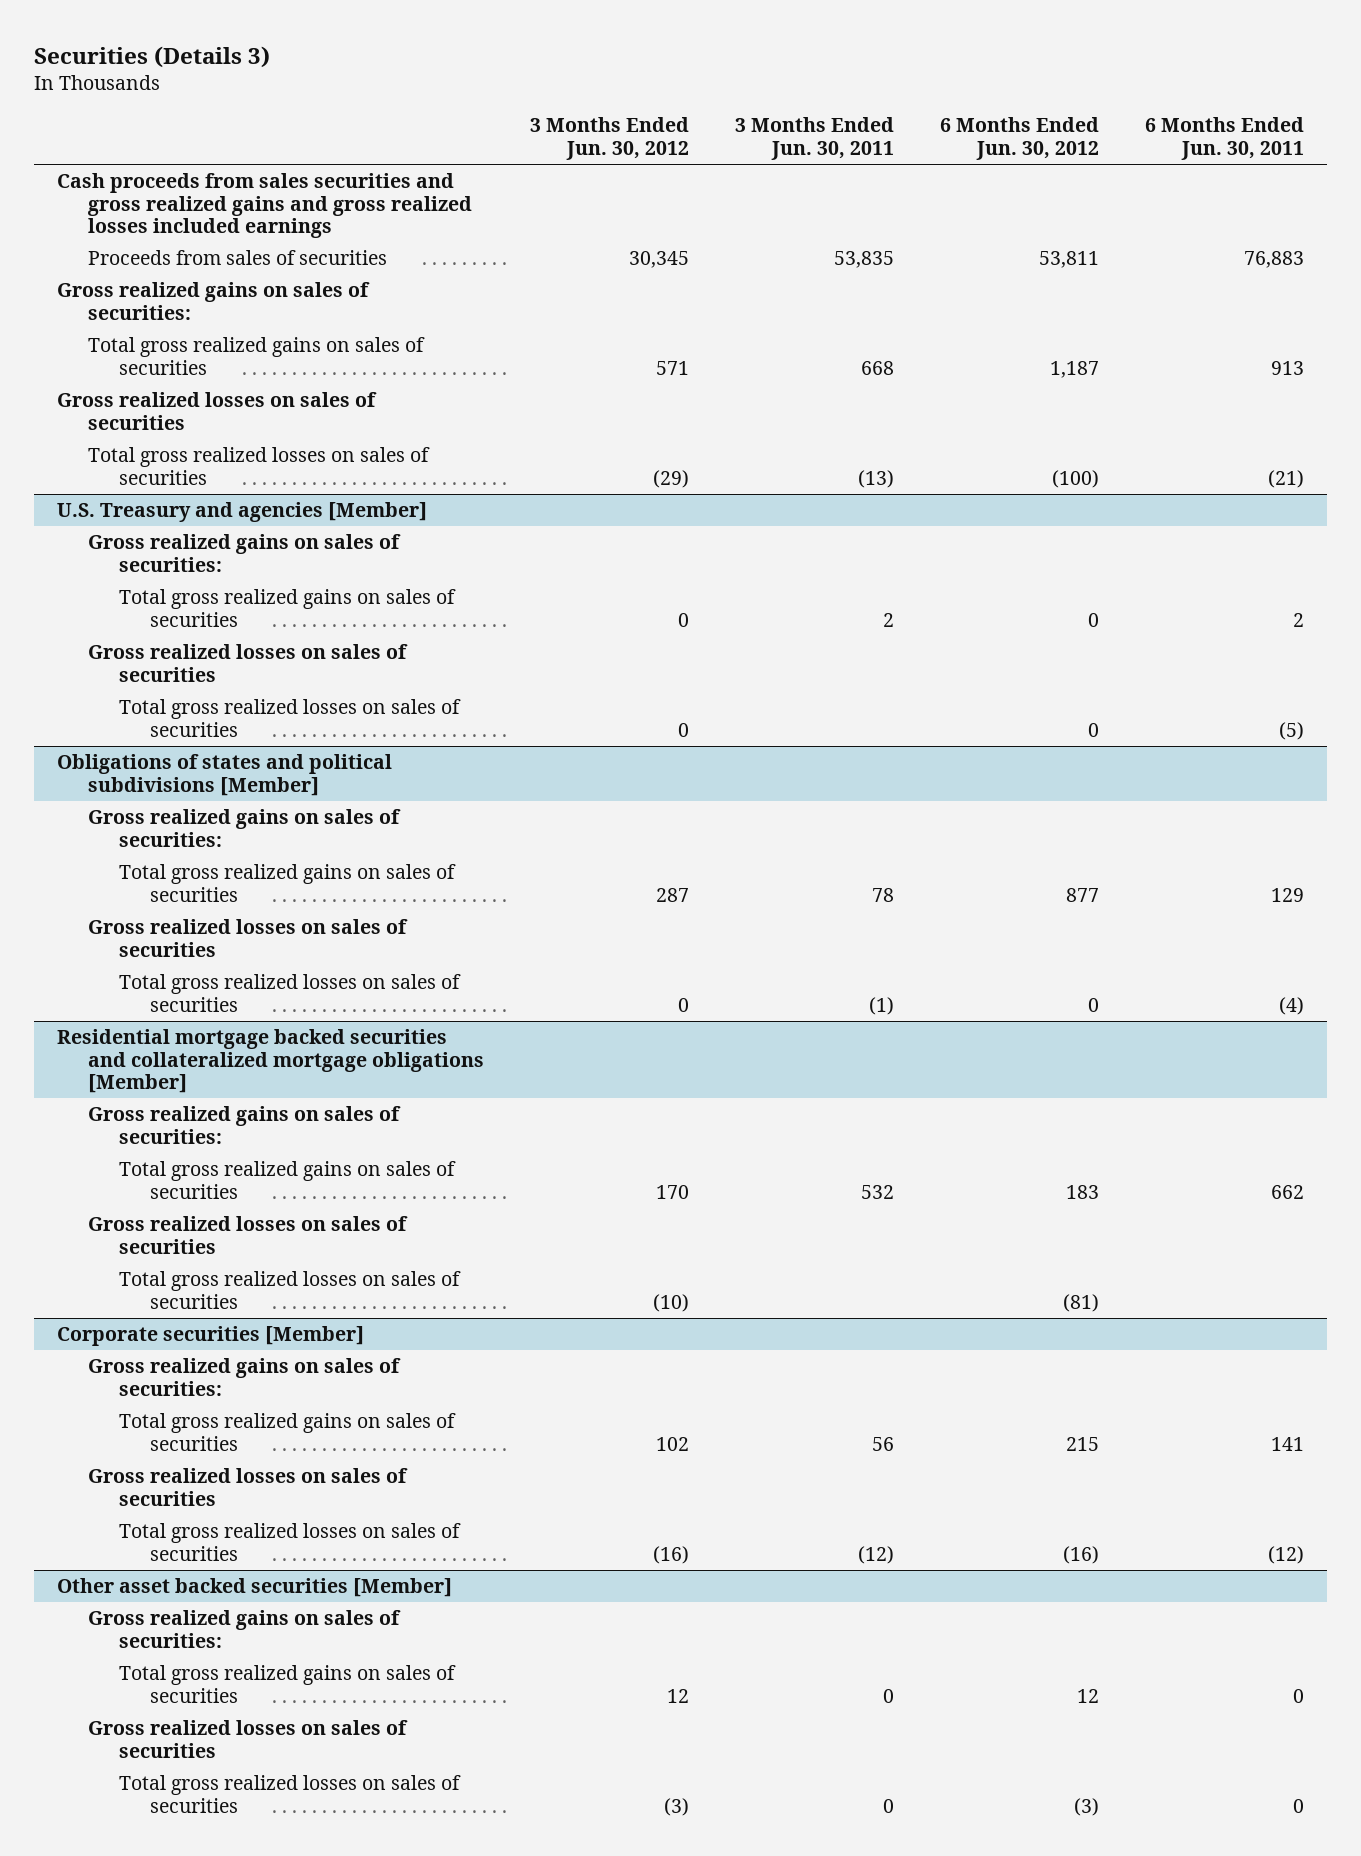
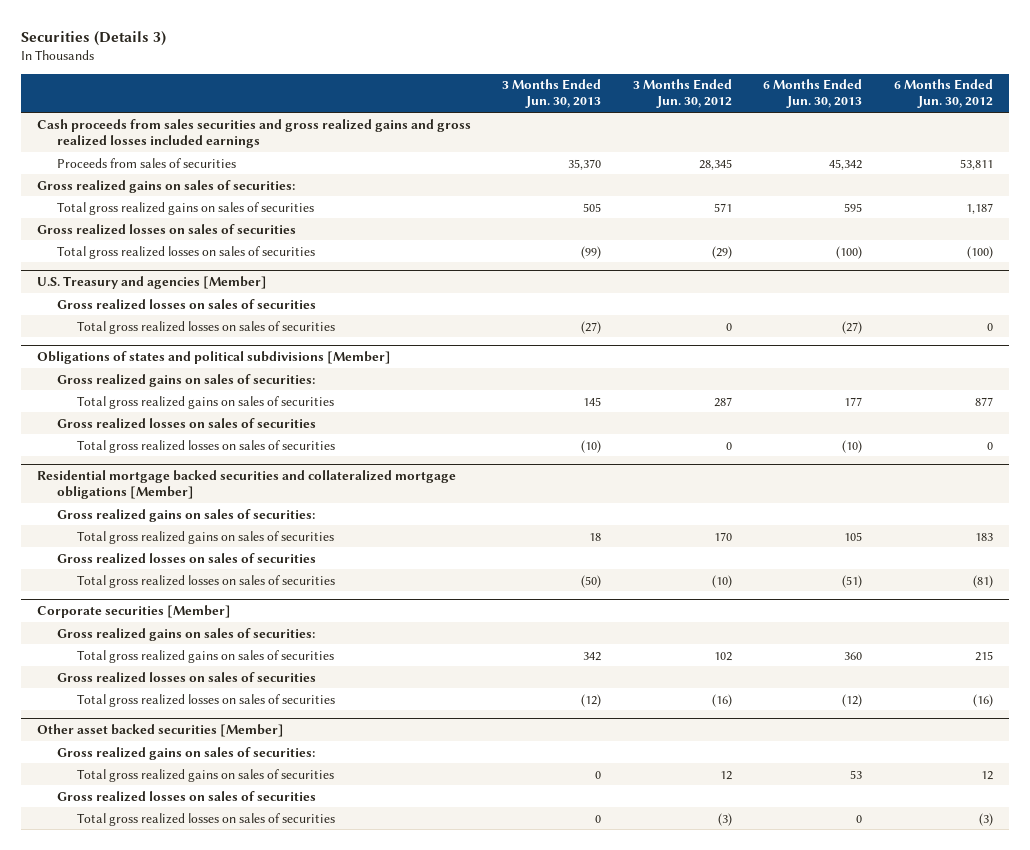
[734,117,894,160] 3 Months Ended Jun. 30, 2011 -> none
[1145,117,1305,160] 6 Months Ended Jun. 30, 2011 -> none
none -> [502,79,602,109] 3 Months Ended Jun. 30, 2013
none -> [763,79,863,109] 6 Months Ended Jun. 30, 2013
[628,251,689,269] 30,345 -> [698,158,732,170] 28,345
[87,534,401,572] Gross realized gains on sales of securities: -> none
[118,589,456,627] Total gross realized gains on sales of securities -> none

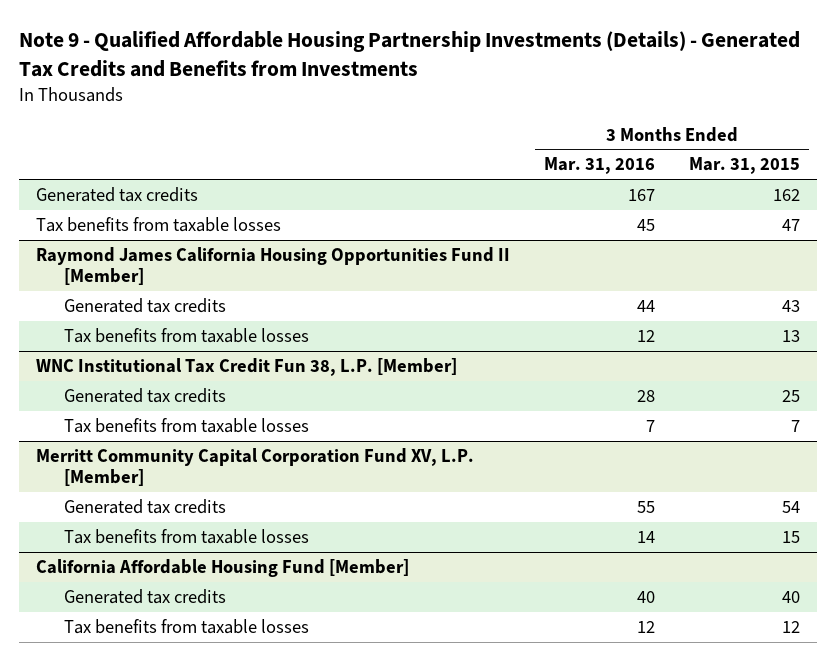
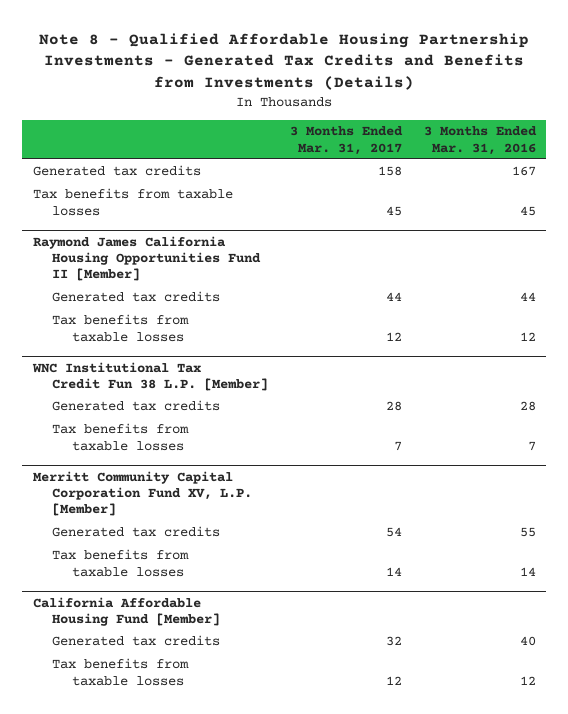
[18,31,800,78] Note 9 - Qualified Affordable Housing Partnership Investments (Details) - Generated Tax Credits and Benefits from Investments -> [39,32,530,91] Note 8 - Qualified Affordable Housing Partnership Investments - Generated Tax Credits and Benefits from Investments (Details)
[689,157,801,175] Mar. 31, 2015 -> none
none -> [290,126,404,155] 3 Months Ended Mar. 31, 2017
[35,358,457,377] WNC Institutional Tax Credit Fun 38, L.P. [Member] -> [31,361,269,391] WNC Institutional Tax Credit Fun 38 L.P. [Member]

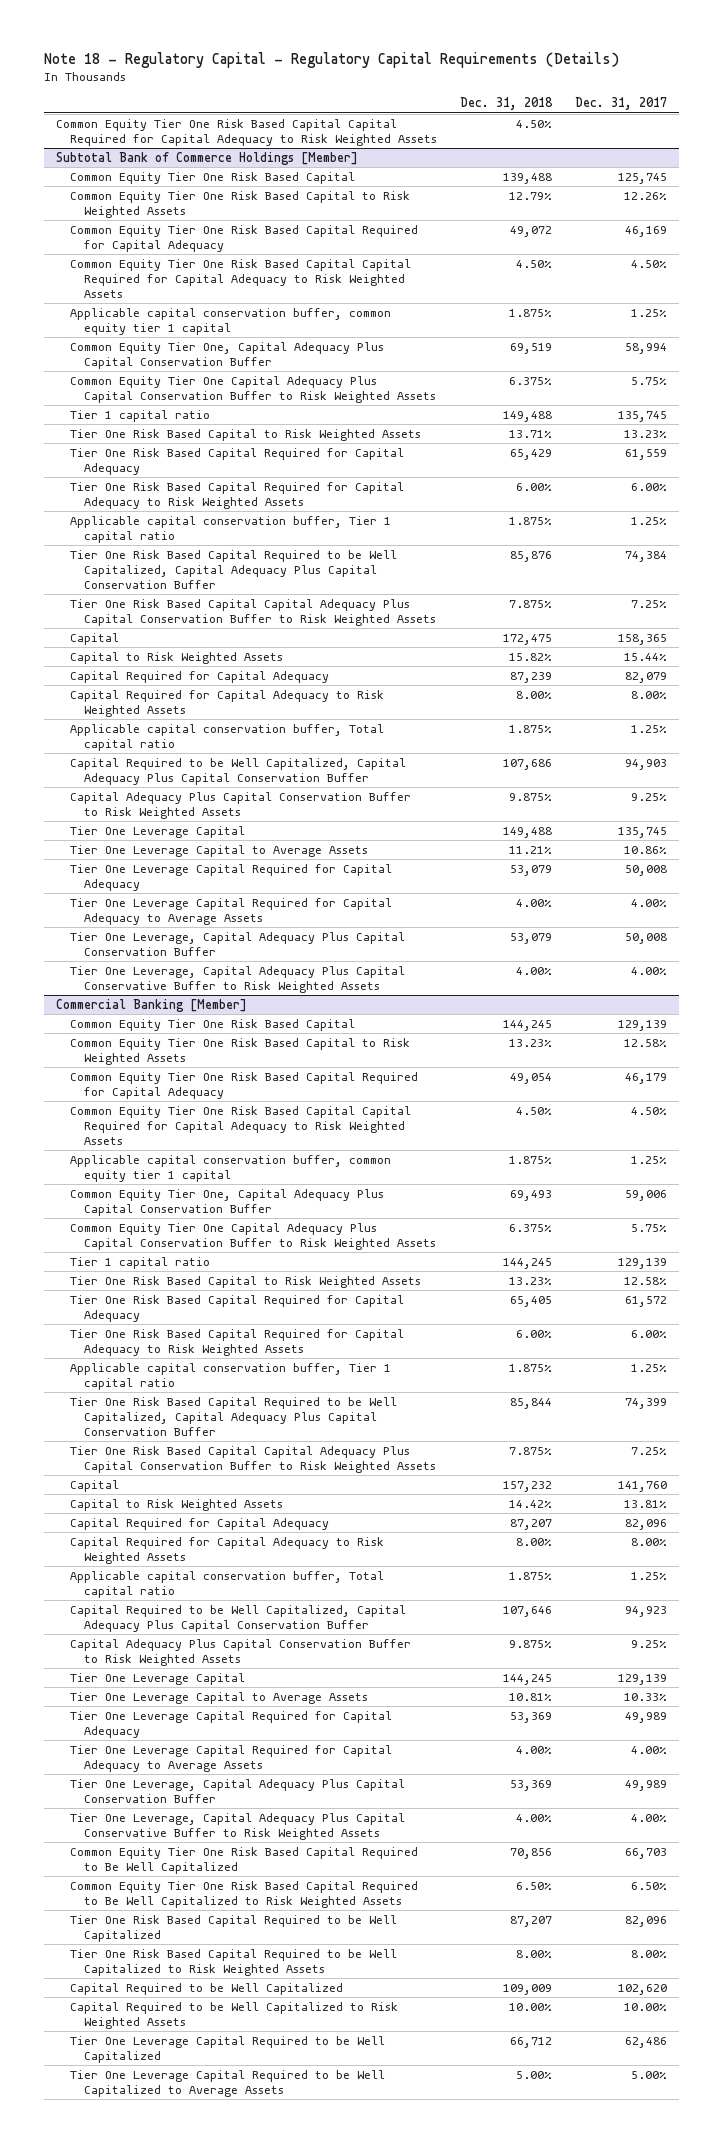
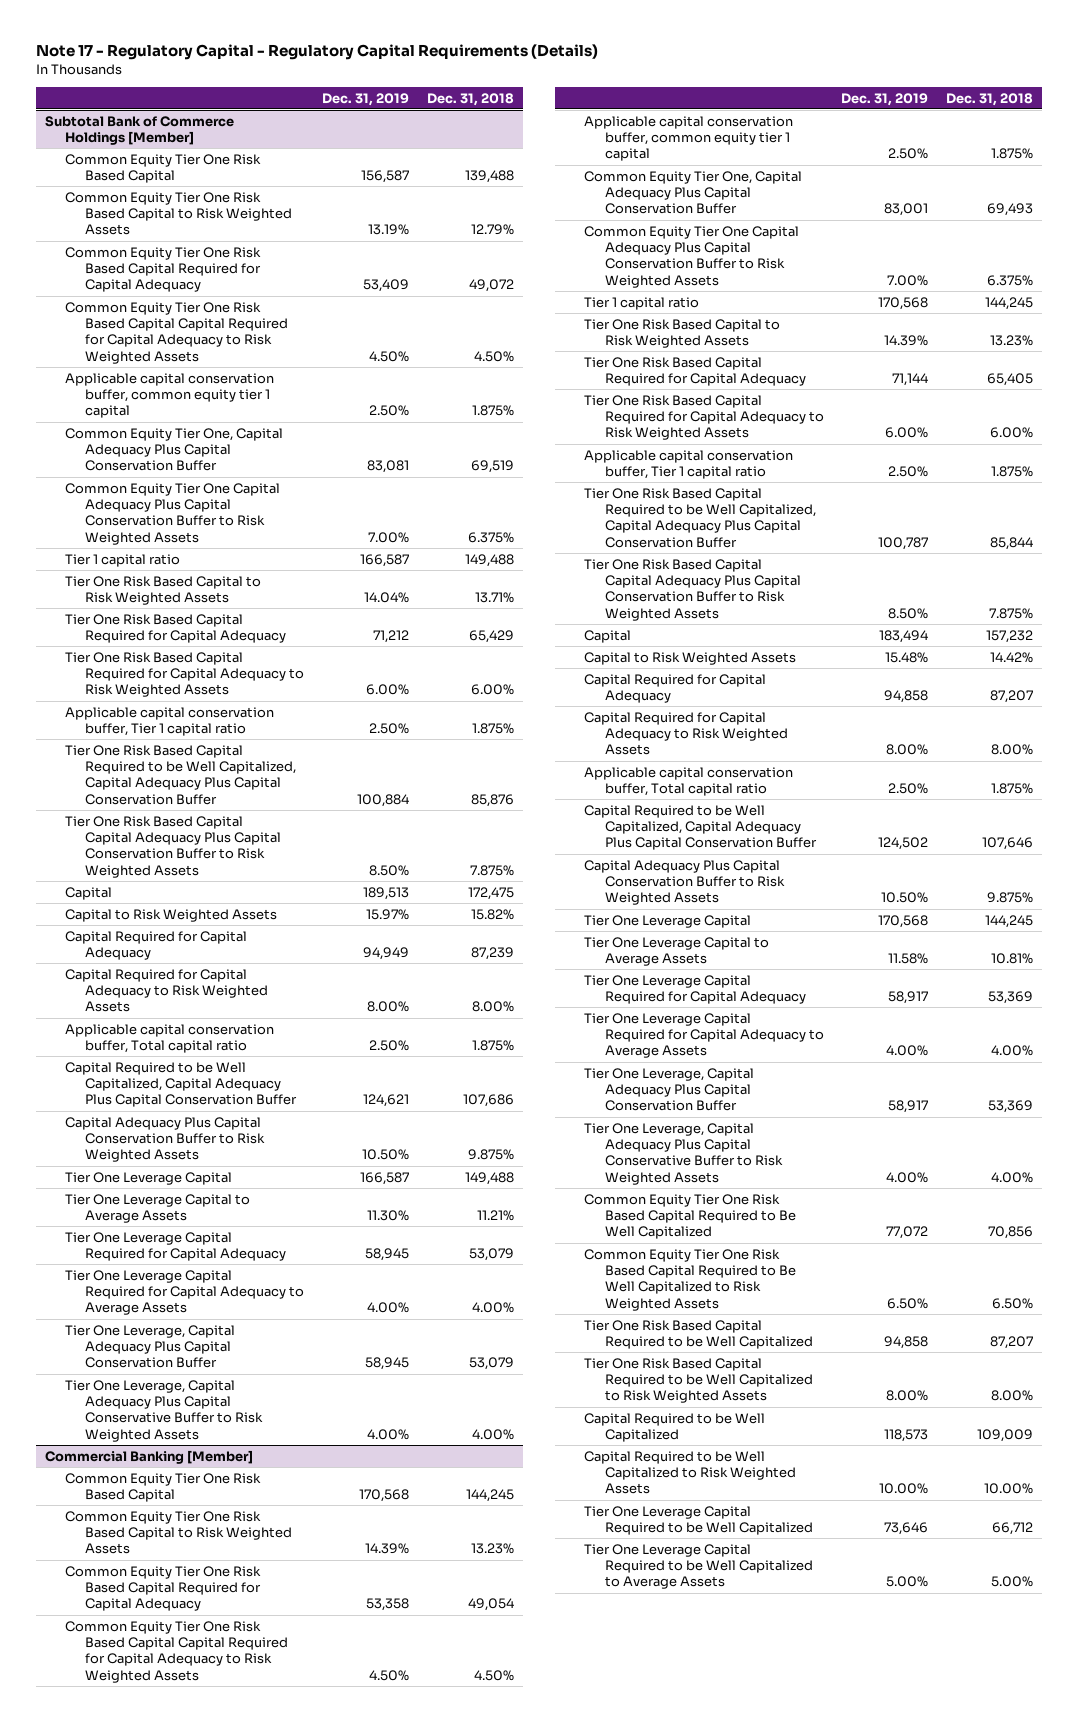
[43,51,619,68] Note 18 - Regulatory Capital - Regulatory Capital Requirements (Details) -> [35,44,598,61] Note 17 - Regulatory Capital - Regulatory Capital Requirements (Details)
[574,97,667,111] Dec. 31, 2017 -> none
none -> [321,92,409,106] Dec. 31, 2019
[55,118,437,146] Common Equity Tier One Risk Based Capital Capital Required for Capital Adequacy to Risk Weighted Assets -> none

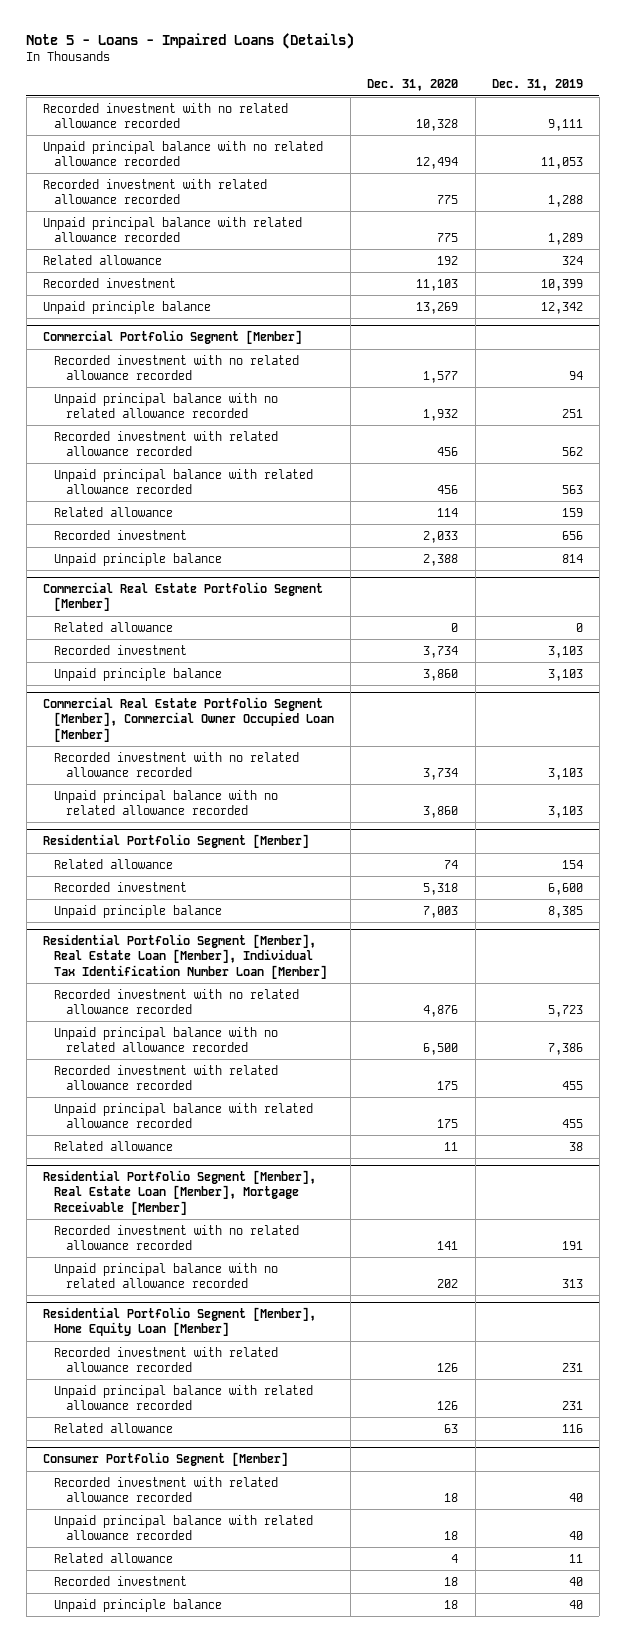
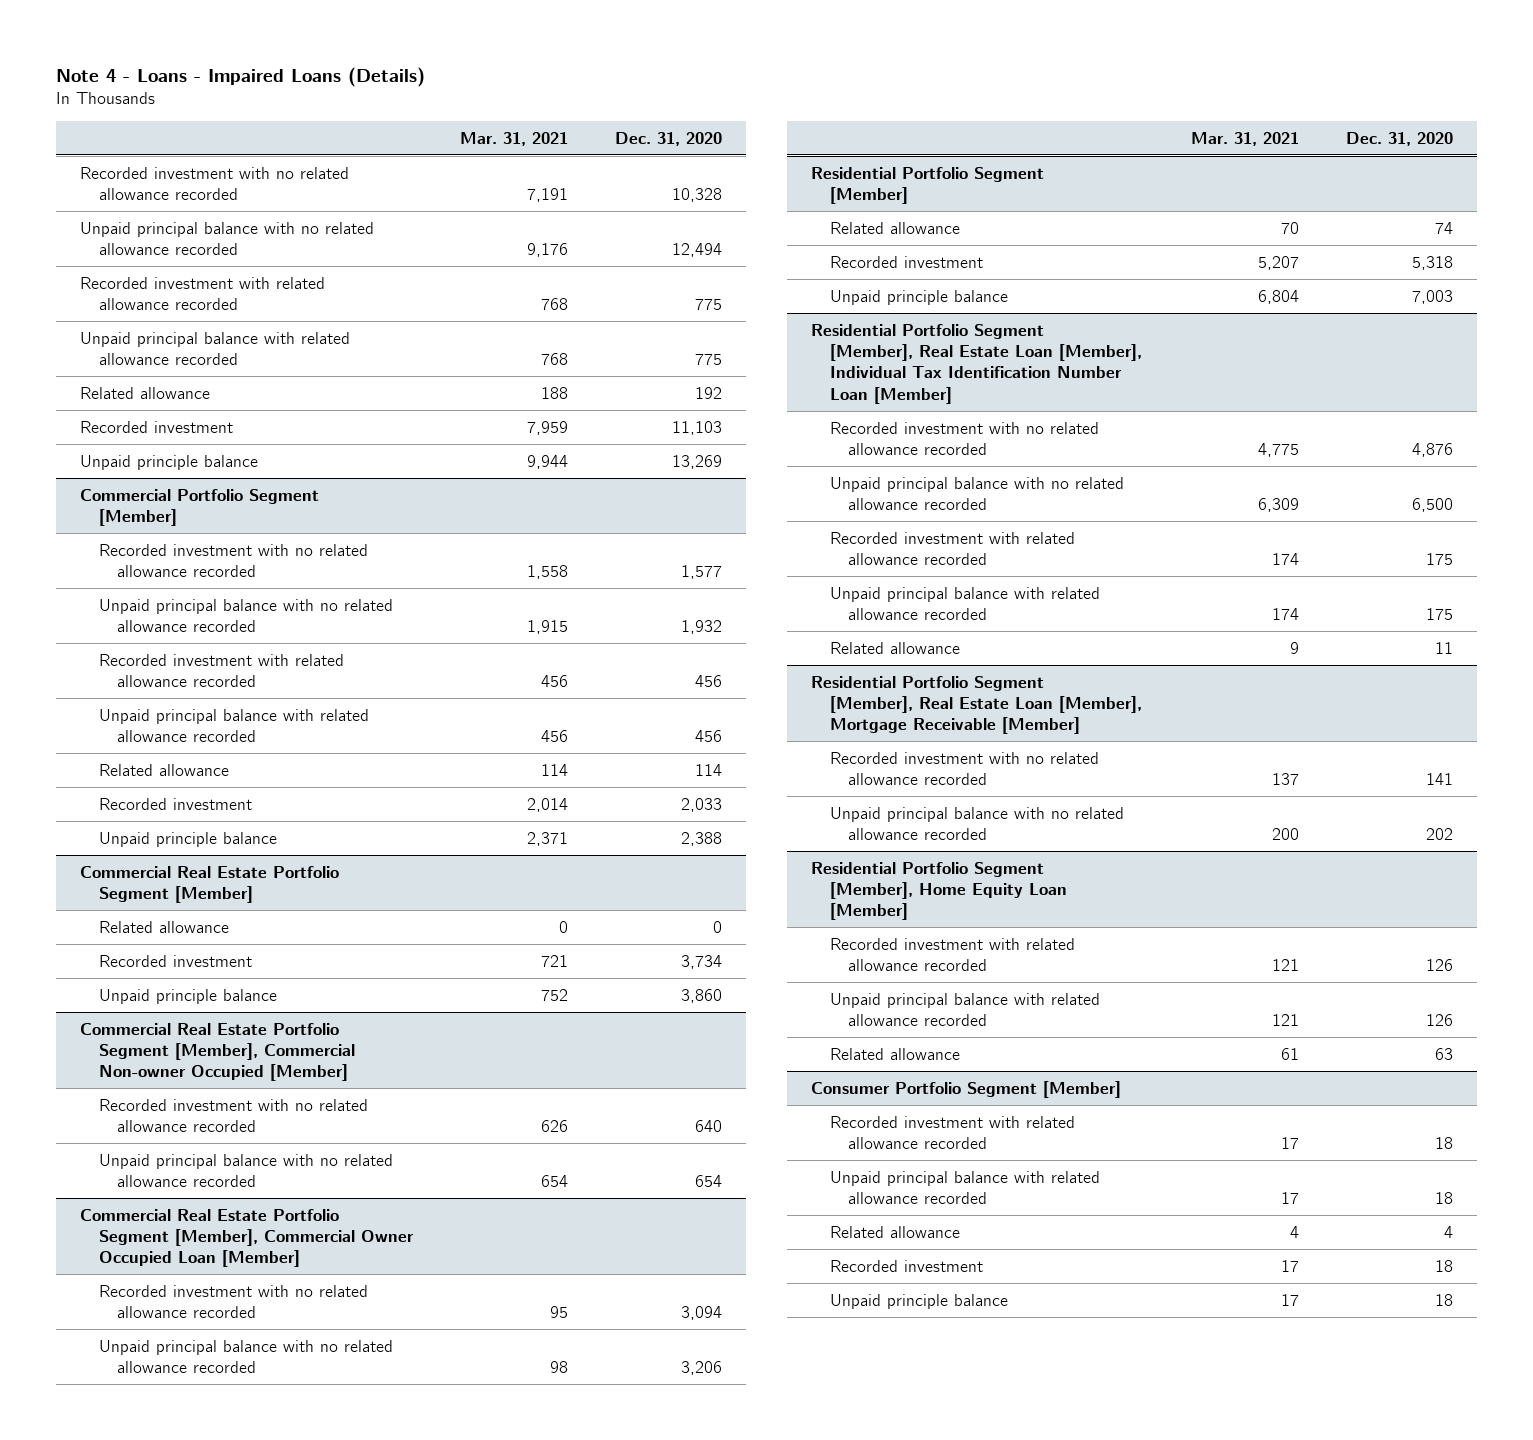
[26,32,355,49] Note 5 - Loans - Impaired Loans (Details) -> [56,67,426,88] Note 4 - Loans - Impaired Loans (Details)
[491,79,583,92] Dec. 31, 2019 -> none
none -> [459,131,568,146] Mar. 31, 2021
none -> [79,1022,355,1082] Commercial Real Estate Portfolio Segment [Member], Commercial Non-owner Occupied [Member]
none -> [98,1098,368,1132] Recorded investment with no related allowance recorded
none -> [98,1153,393,1187] Unpaid principal balance with no related allowance recorded
[423,767,459,780] 3,734 -> [681,1305,723,1320] 3,094
[423,805,459,818] 3,860 -> [681,1360,723,1375] 3,206

